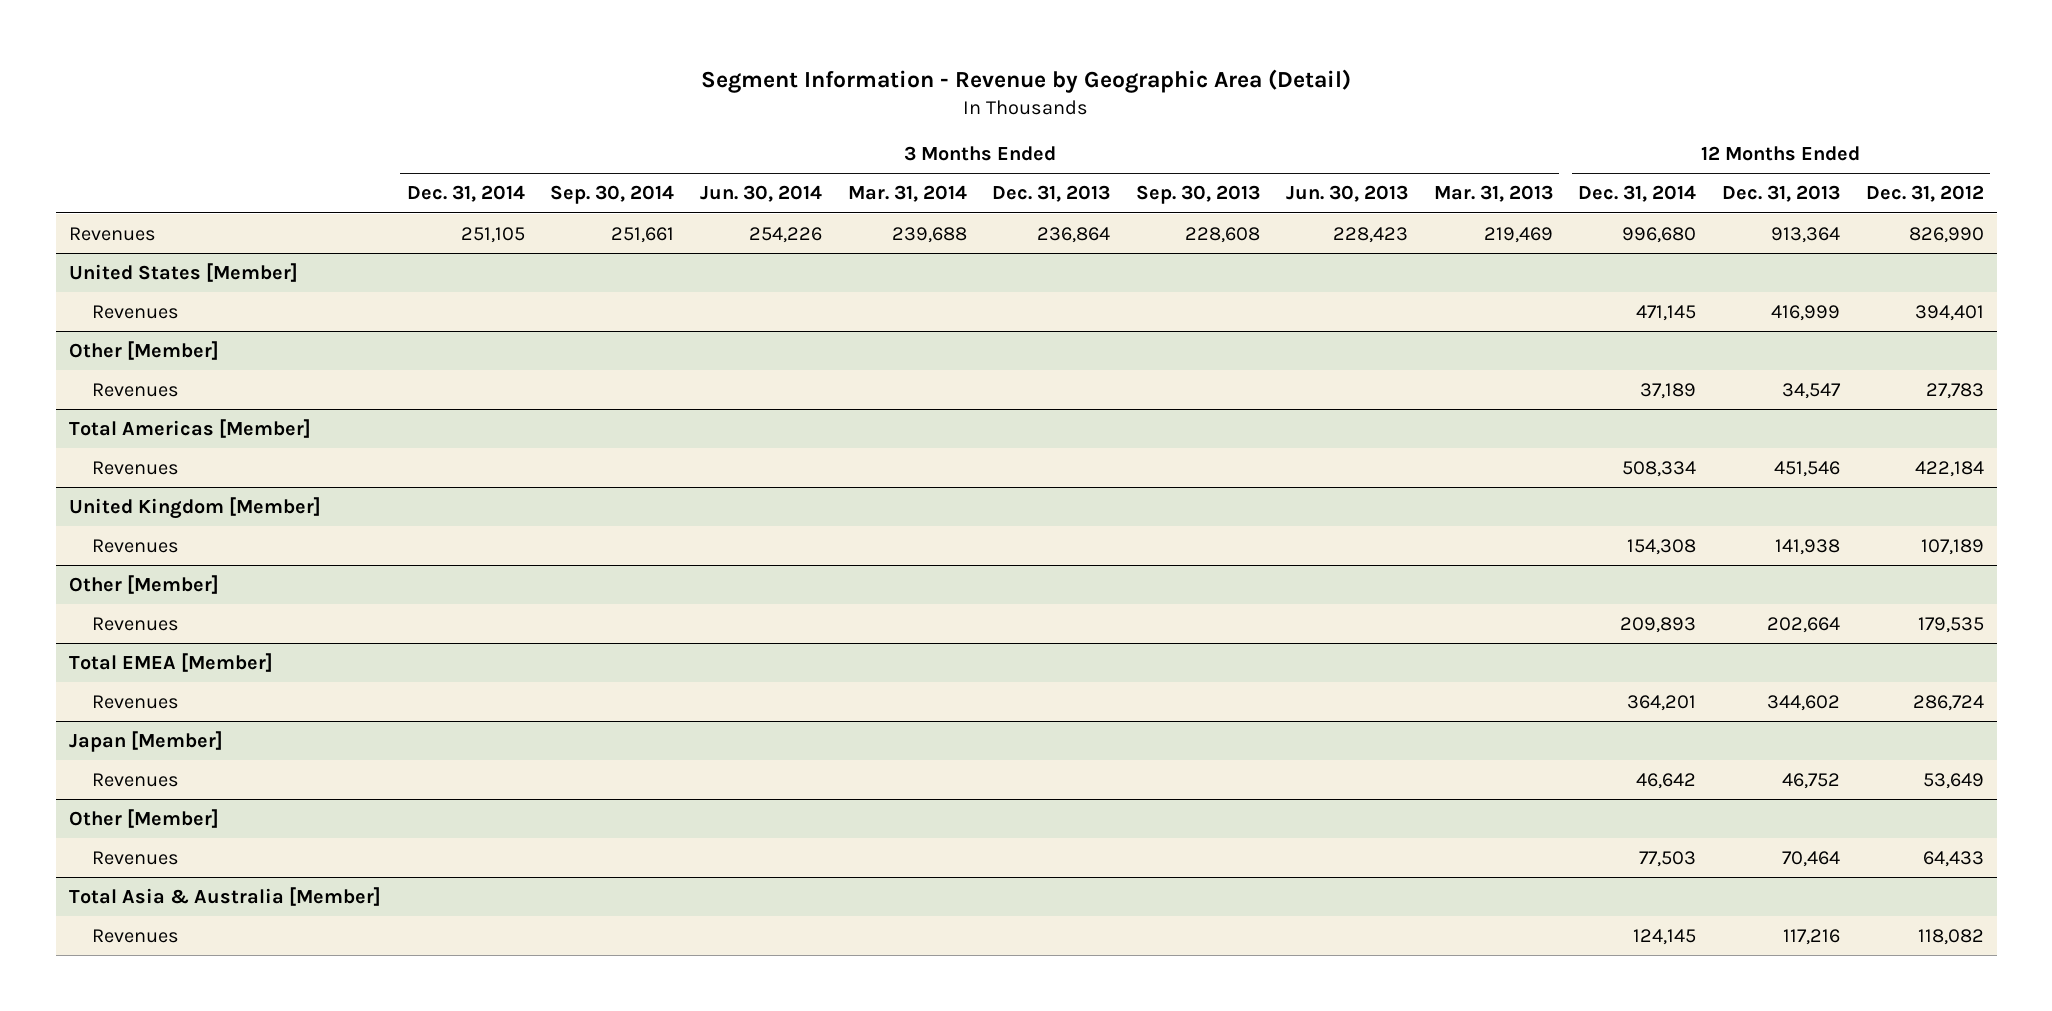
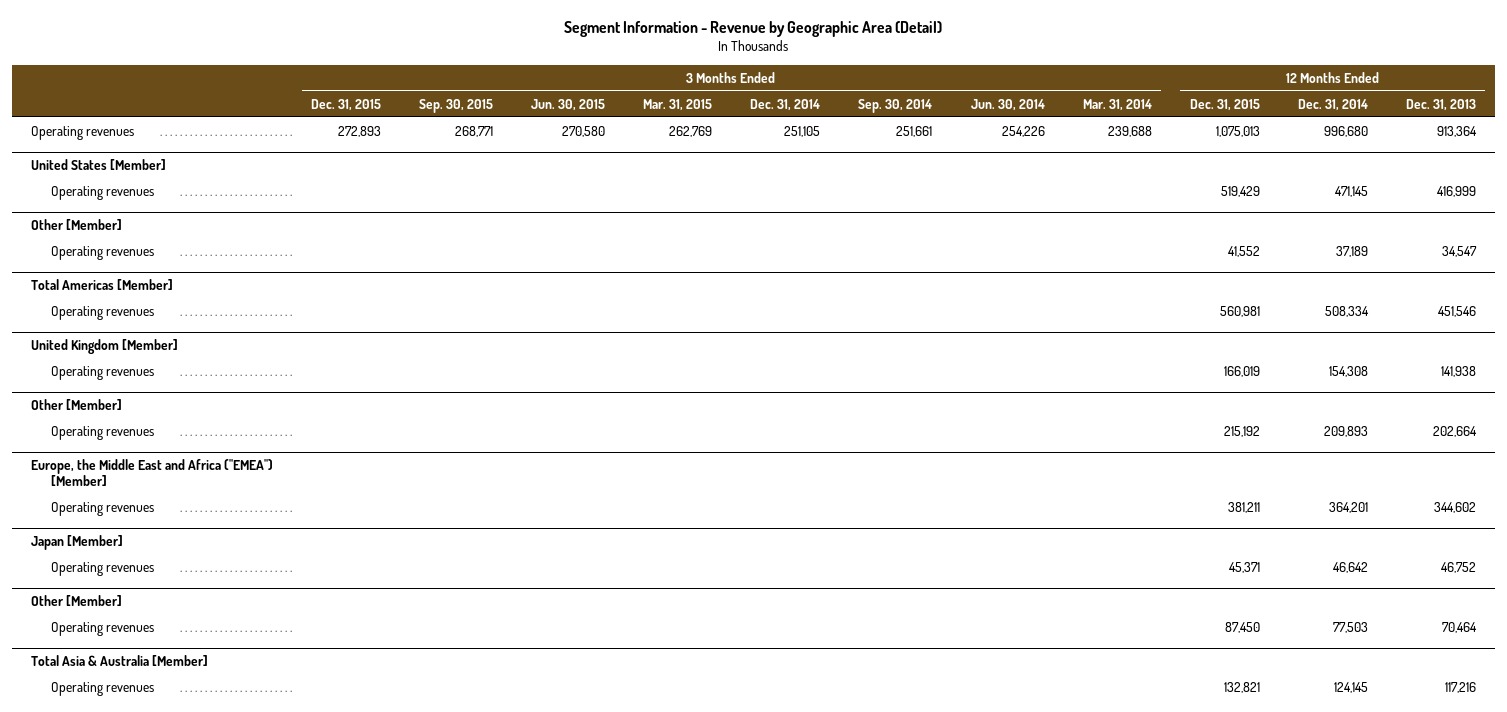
[992,185,1111,203] Dec. 31, 2013 -> none
[1136,185,1261,205] Sep. 30, 2013 -> none
[1285,185,1408,203] Jun. 30, 2013 -> none
[1433,185,1553,203] Mar. 31, 2013 -> none
[1865,185,1984,203] Dec. 31, 2012 -> none
none -> [311,98,382,111] Dec. 31, 2015
none -> [419,98,494,113] Sep. 30, 2015
none -> [531,98,606,111] Jun. 30, 2015
none -> [643,98,713,111] Mar. 31, 2015
none -> [1189,98,1260,111] Dec. 31, 2015
[68,227,156,242] Revenues -> [31,125,135,140] Operating revenues
[92,305,180,320] Revenues -> [51,185,155,200] Operating revenues
[92,383,180,398] Revenues -> [51,245,155,260] Operating revenues
[92,461,180,476] Revenues -> [51,305,155,320] Operating revenues
[92,539,180,554] Revenues -> [51,365,155,380] Operating revenues
[68,653,273,673] Total EMEA [Member] -> none
[92,617,180,632] Revenues -> [51,425,155,440] Operating revenues
none -> [31,458,274,486] Europe, the Middle East and Africa ("EMEA") [Member]
[92,695,180,710] Revenues -> [51,501,155,516] Operating revenues
[92,773,180,788] Revenues -> [51,561,155,576] Operating revenues
[92,851,180,866] Revenues -> [51,621,155,636] Operating revenues
[92,929,180,944] Revenues -> [51,681,155,696] Operating revenues

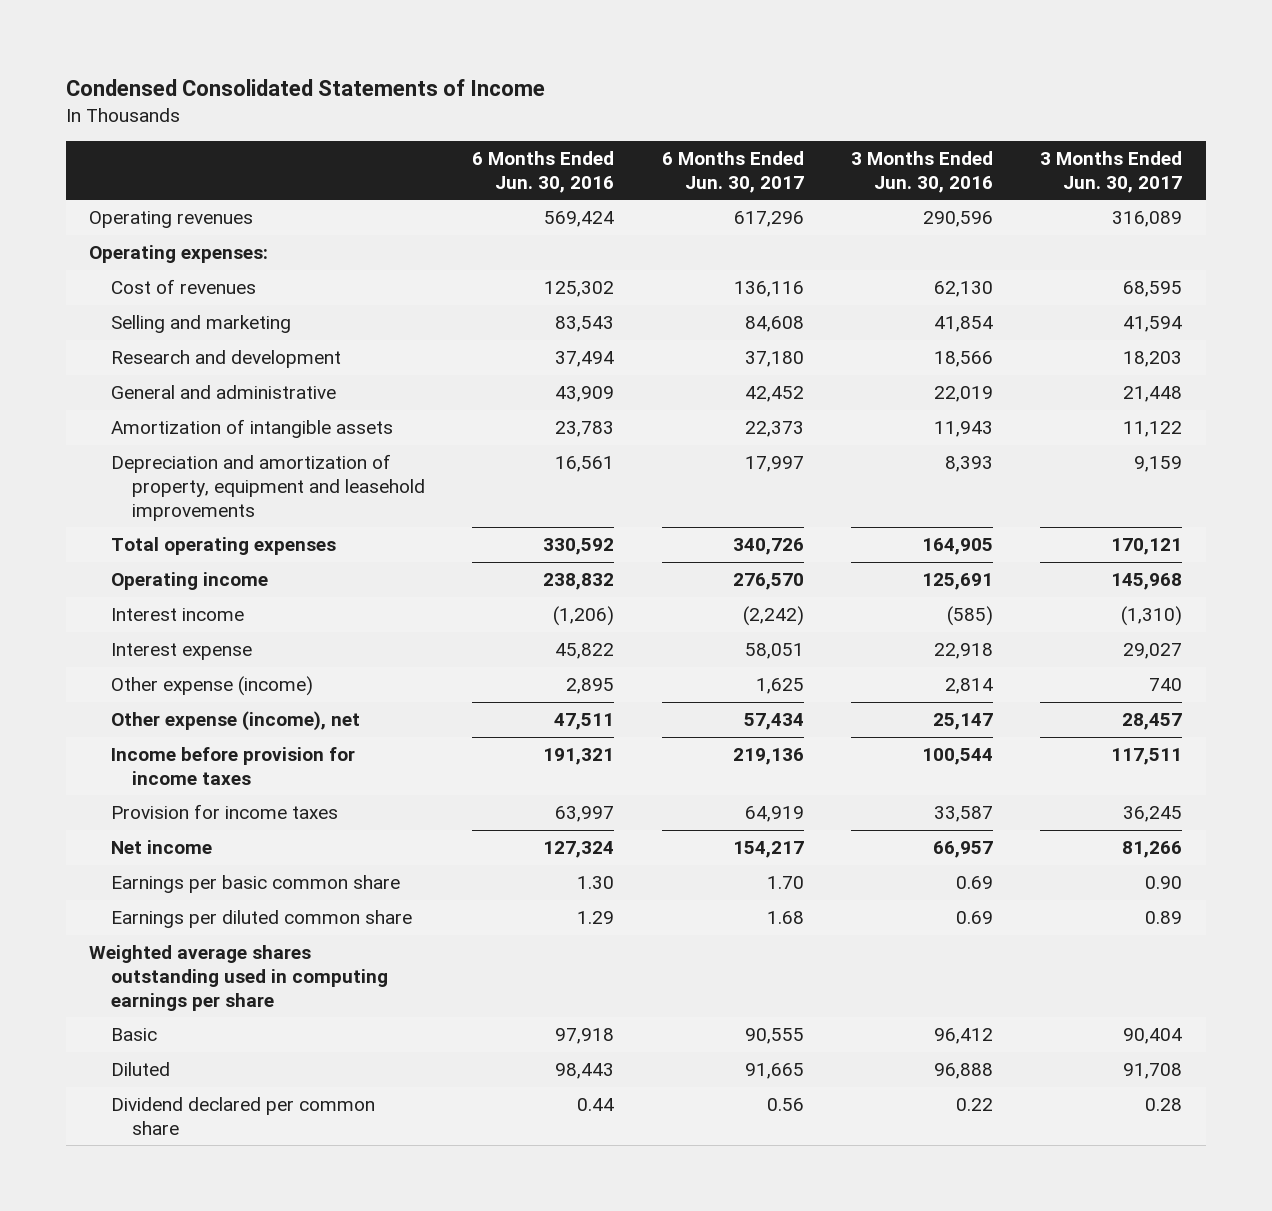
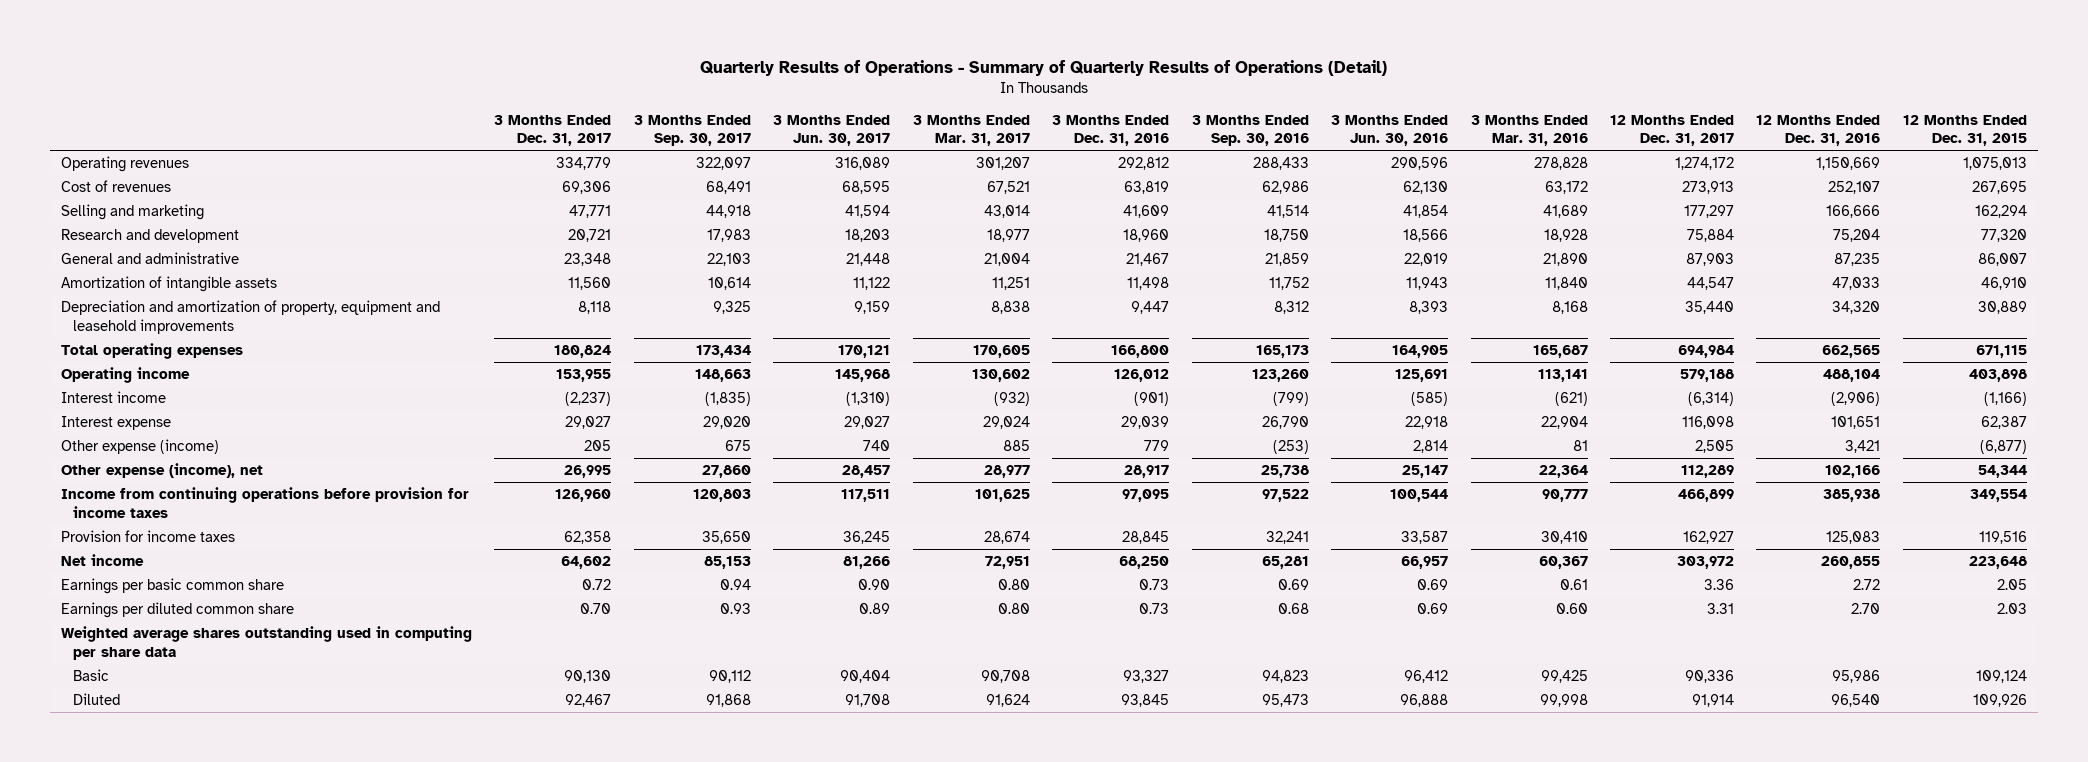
[65,78,545,96] Condensed Consolidated Statements of Income -> [699,59,1387,76] Quarterly Results of Operations - Summary of Quarterly Results of Operations (Detail)
[472,150,615,193] 6 Months Ended Jun. 30, 2016 -> none
[661,150,804,193] 6 Months Ended Jun. 30, 2017 -> none
none -> [494,114,612,147] 3 Months Ended Dec. 31, 2017
none -> [633,114,751,147] 3 Months Ended Sep. 30, 2017
none -> [912,114,1030,147] 3 Months Ended Mar. 31, 2017
none -> [1052,114,1170,147] 3 Months Ended Dec. 31, 2016
none -> [1191,114,1309,147] 3 Months Ended Sep. 30, 2016
none -> [1470,114,1588,147] 3 Months Ended Mar. 31, 2016
none -> [1610,114,1735,147] 12 Months Ended Dec. 31, 2017
none -> [1756,114,1881,147] 12 Months Ended Dec. 31, 2016
none -> [1902,114,2027,147] 12 Months Ended Dec. 31, 2015
[89,245,269,264] Operating expenses: -> none
[110,747,355,785] Income before provision for income taxes -> [60,487,469,518] Income from continuing operations before provision for income taxes
[89,945,388,1011] Weighted average shares outstanding used in computing earnings per share -> [60,626,472,660] Weighted average shares outstanding used in computing per share data
[110,1097,375,1135] Dividend declared per common share -> none

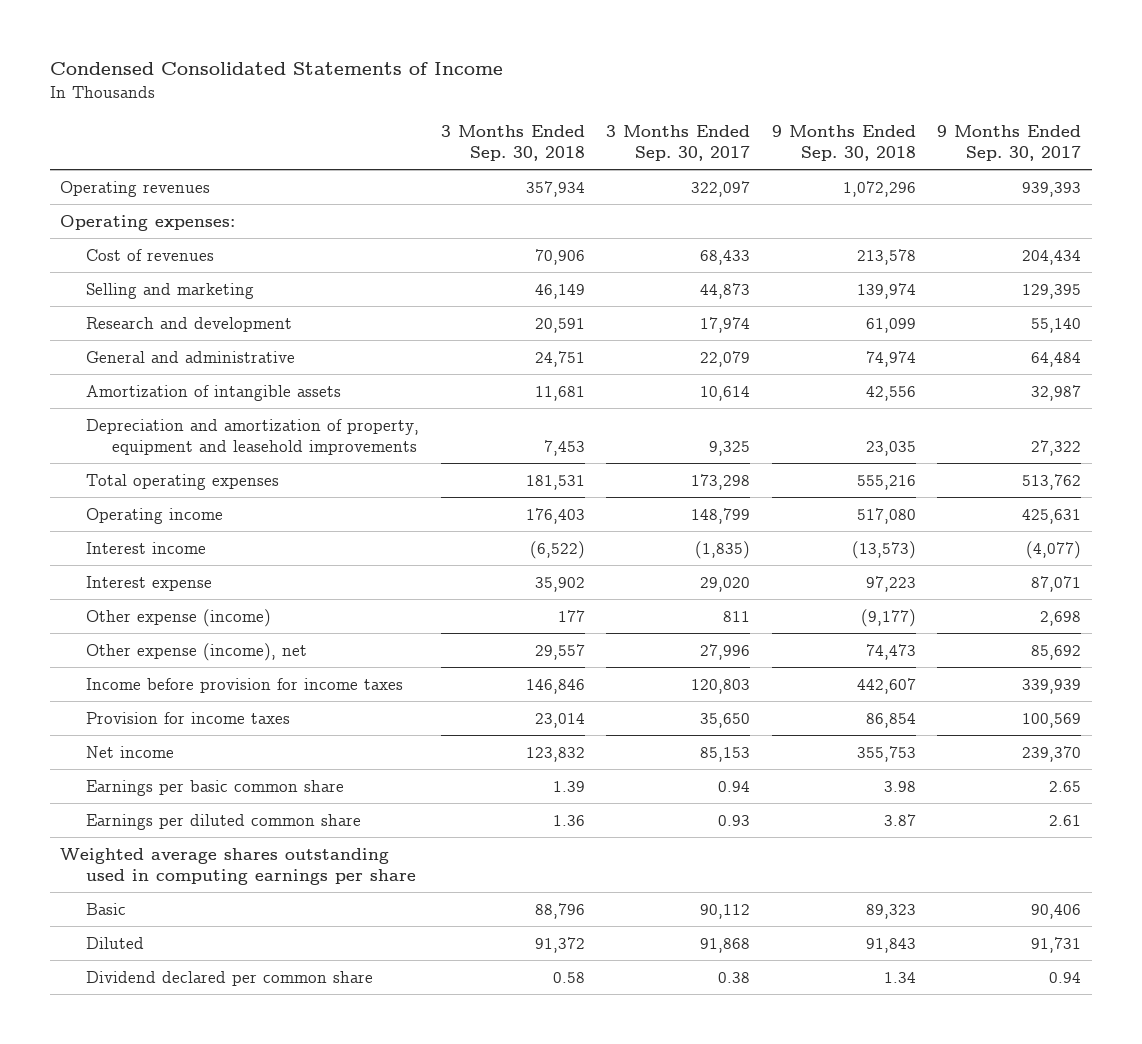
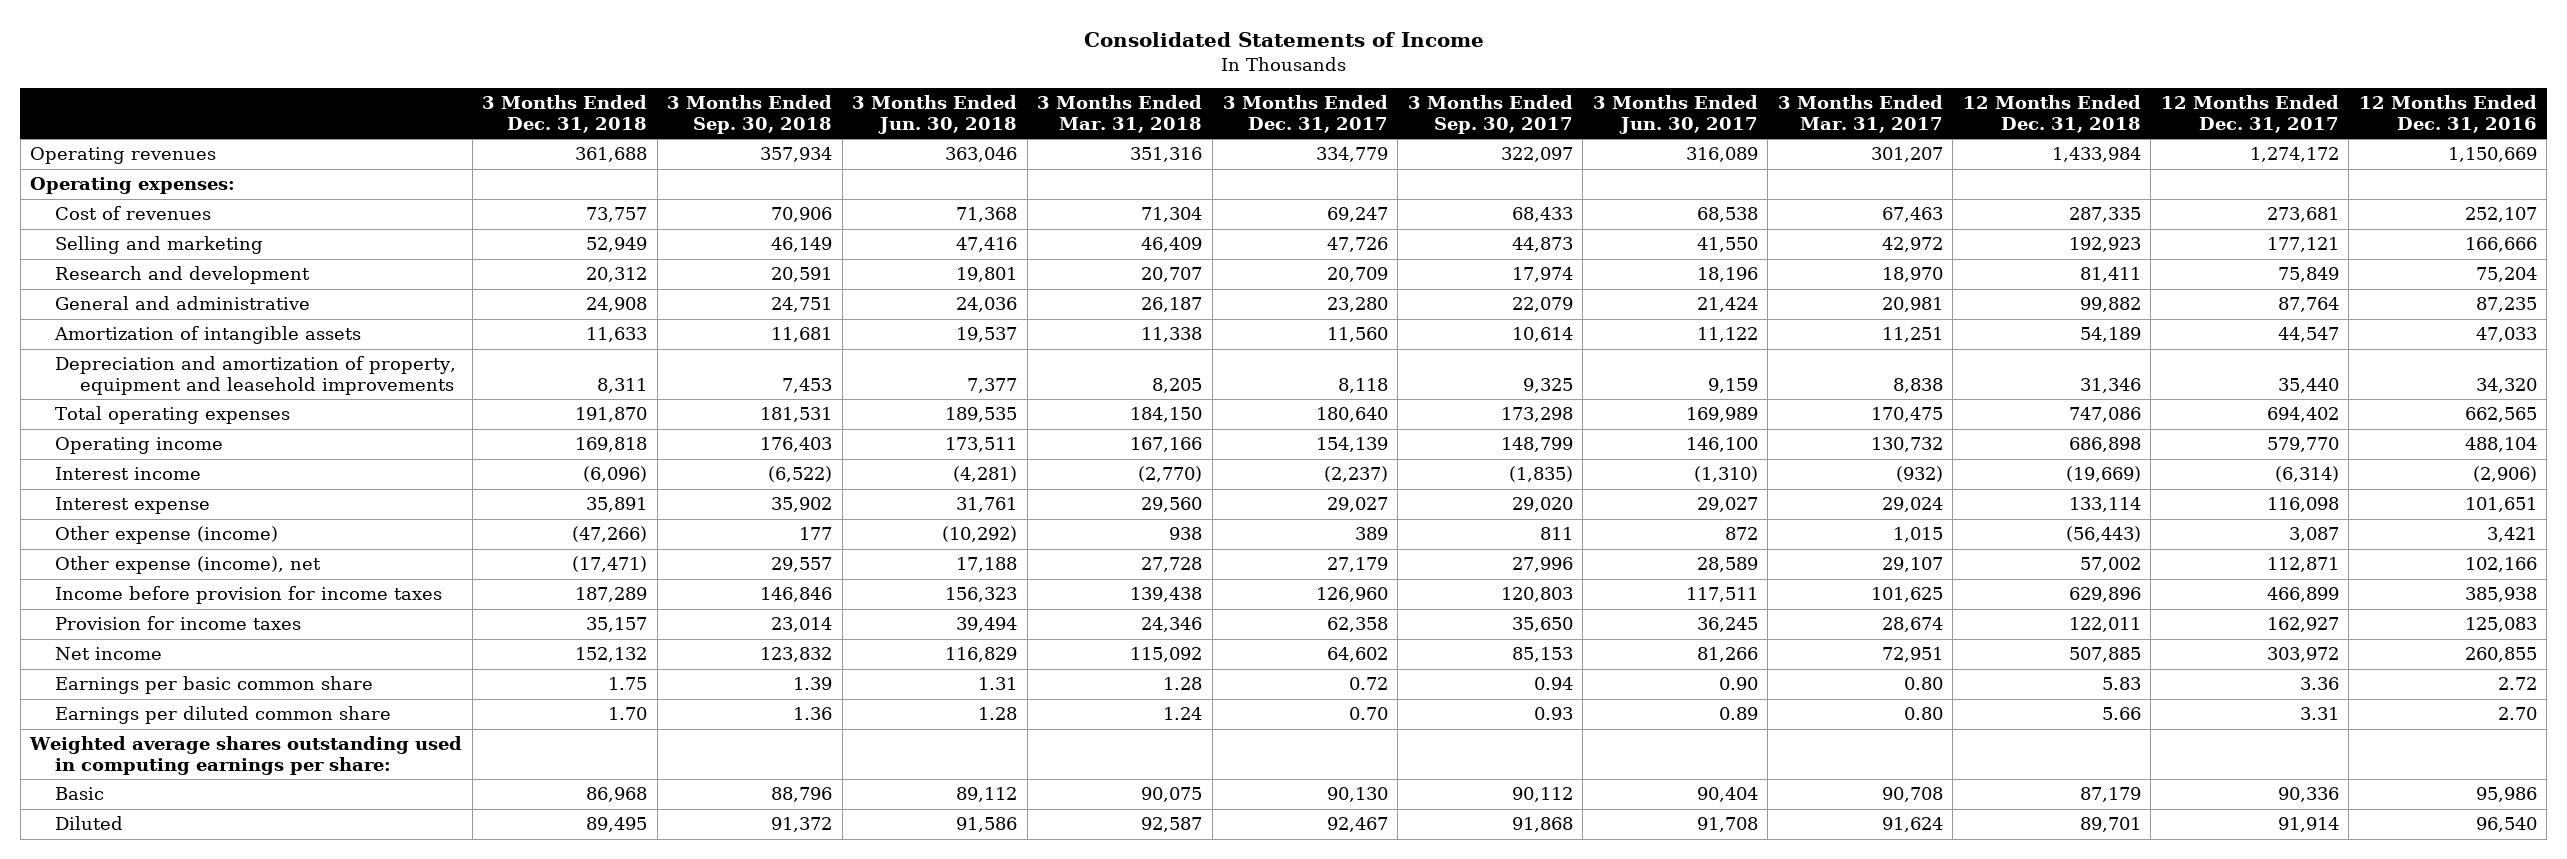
[49,62,503,76] Condensed Consolidated Statements of Income -> [1083,32,1484,48] Consolidated Statements of Income
[771,124,916,162] 9 Months Ended Sep. 30, 2018 -> none
[937,124,1082,162] 9 Months Ended Sep. 30, 2017 -> none
none -> [482,95,648,133] 3 Months Ended Dec. 31, 2018
none -> [852,95,1018,134] 3 Months Ended Jun. 30, 2018
none -> [1037,95,1203,133] 3 Months Ended Mar. 31, 2018
none -> [1222,95,1388,133] 3 Months Ended Dec. 31, 2017
none -> [1592,95,1758,134] 3 Months Ended Jun. 30, 2017
none -> [1777,95,1943,133] 3 Months Ended Mar. 31, 2017
none -> [1962,95,2141,133] 12 Months Ended Dec. 31, 2018
none -> [2160,95,2339,133] 12 Months Ended Dec. 31, 2017
none -> [2358,95,2537,133] 12 Months Ended Dec. 31, 2016
[60,847,417,886] Weighted average shares outstanding used in computing earnings per share -> [29,736,463,775] Weighted average shares outstanding used in computing earnings per share:
[86,970,374,986] Dividend declared per common share -> none

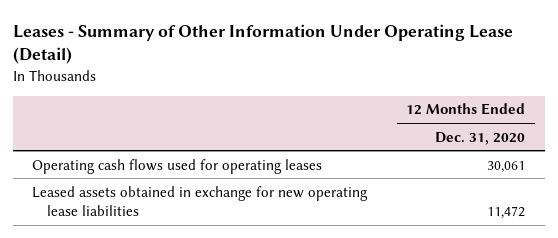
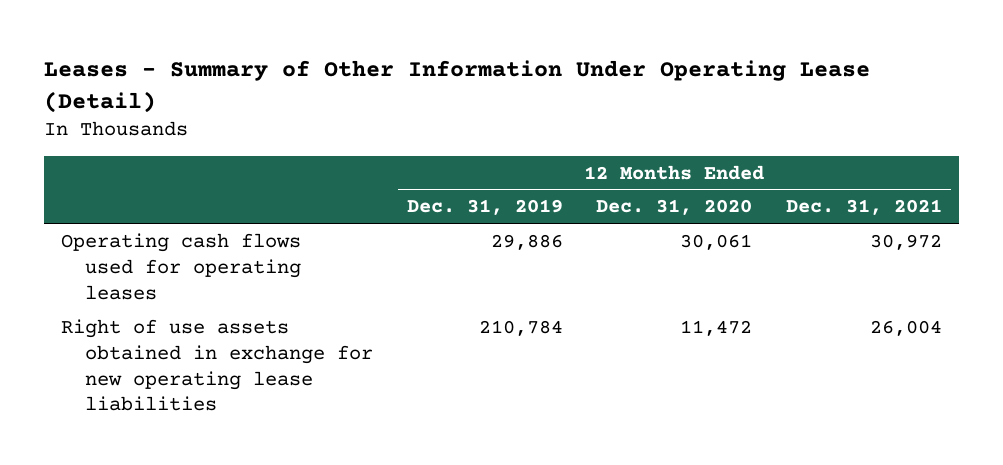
none -> [406,199,563,216] Dec. 31, 2019
none -> [786,199,943,216] Dec. 31, 2021
[32,185,369,216] Leased assets obtained in exchange for new operating lease liabilities -> [60,318,373,412] Right of use assets obtained in exchange for new operating lease liabilities

